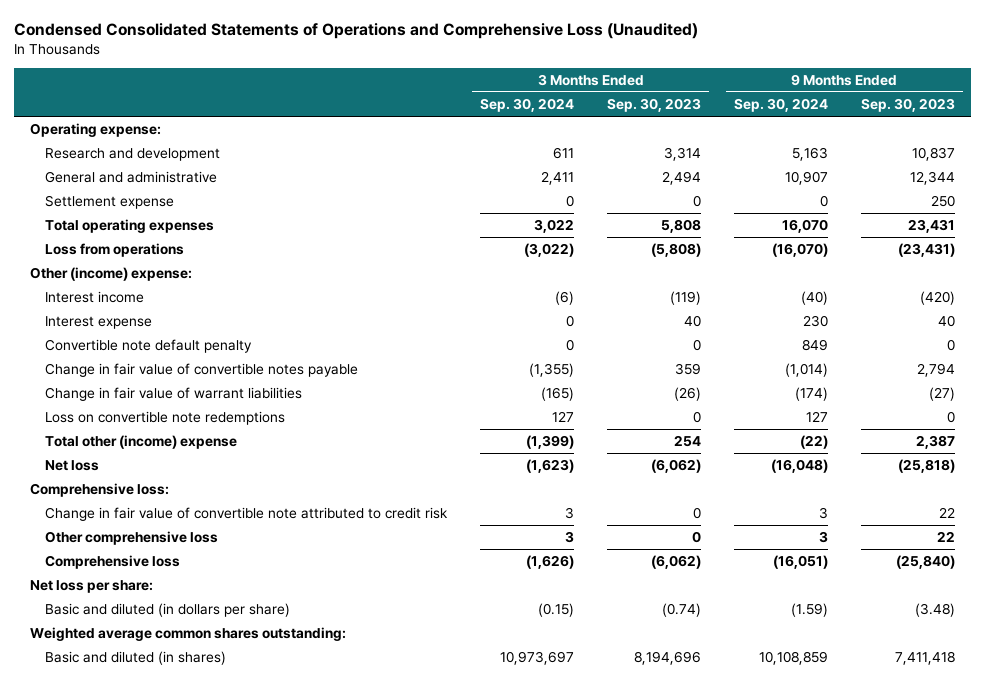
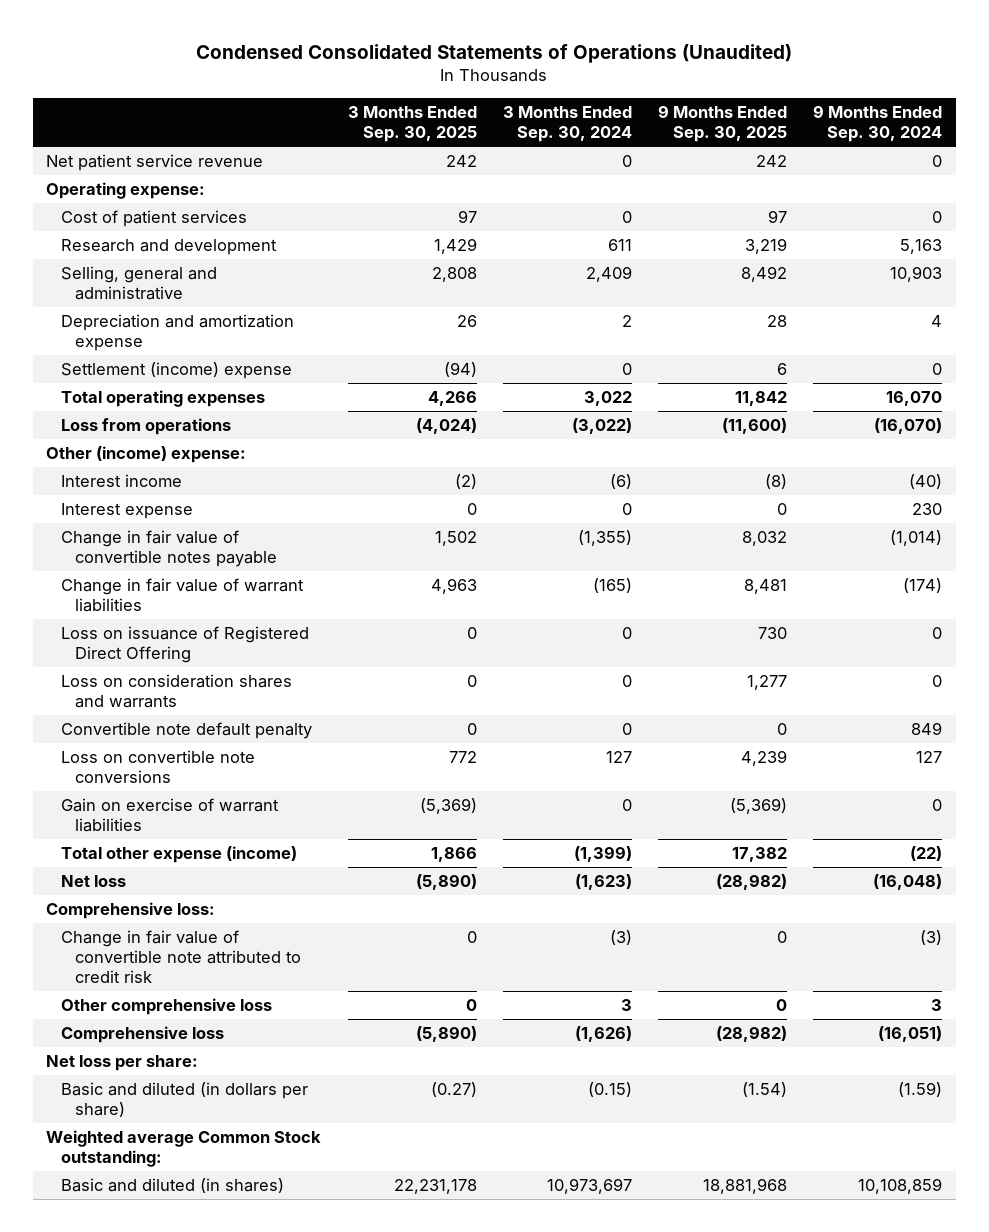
[13,23,698,40] Condensed Consolidated Statements of Operations and Comprehensive Loss (Unaudited) -> [196,43,793,63] Condensed Consolidated Statements of Operations (Unaudited)
[607,98,702,113] Sep. 30, 2023 -> none
[860,98,955,113] Sep. 30, 2023 -> none
none -> [347,106,477,143] 3 Months Ended Sep. 30, 2025
none -> [658,105,788,143] 9 Months Ended Sep. 30, 2025
none -> [46,154,264,172] Net patient service revenue
none -> [60,210,247,228] Cost of patient services
[45,171,218,184] General and administrative -> [60,266,217,301] Selling, general and administrative
[541,171,575,186] 2,411 -> [585,266,632,283] 2,409
[784,171,828,186] 10,907 -> [890,266,943,283] 10,903
none -> [60,314,294,352] Depreciation and amortization expense
[45,195,175,210] Settlement expense -> [60,362,292,380] Settlement (income) expense
none -> [60,626,309,664] Loss on issuance of Registered Direct Offering
none -> [60,674,292,709] Loss on consideration shares and warrants
[45,339,253,354] Convertible note default penalty -> [60,722,312,740] Convertible note default penalty
[45,411,286,426] Loss on convertible note redemptions -> [60,750,255,784] Loss on convertible note conversions
none -> [60,798,279,833] Gain on exercise of warrant liabilities
[45,435,238,450] Total other (income) expense -> [60,846,297,864] Total other expense (income)
[565,507,575,520] 3 -> [609,930,632,946] (3)
[818,507,828,520] 3 -> [920,930,943,946] (3)
[29,627,346,642] Weighted average common shares outstanding: -> [46,1130,322,1168] Weighted average Common Stock outstanding:

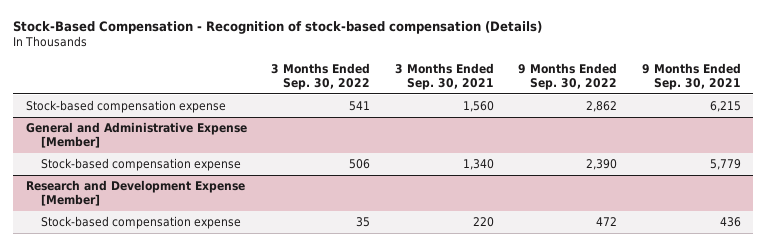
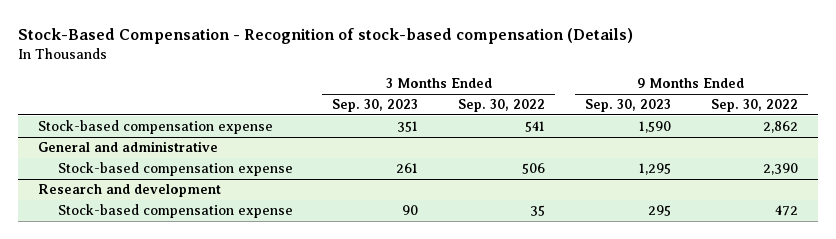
[394,62,494,90] 3 Months Ended Sep. 30, 2021 -> none
[641,62,741,90] 9 Months Ended Sep. 30, 2021 -> none
none -> [332,99,419,113] Sep. 30, 2023
none -> [584,99,671,113] Sep. 30, 2023
[25,122,247,149] General and Administrative Expense [Member] -> [38,141,219,153] General and administrative
[25,180,245,207] Research and Development Expense [Member] -> [38,184,222,198] Research and development

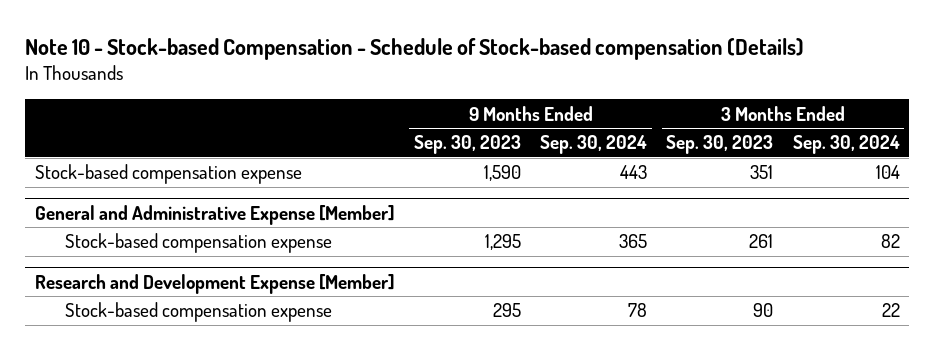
[18,28,634,45] Stock-Based Compensation - Recognition of stock-based compensation (Details) -> [25,37,805,60] Note 10 - Stock-based Compensation - Schedule of Stock-based compensation (Details)
[458,99,546,113] Sep. 30, 2022 -> none
[710,99,798,113] Sep. 30, 2022 -> none
none -> [540,135,648,155] Sep. 30, 2024
none -> [792,135,900,155] Sep. 30, 2024
[38,141,219,153] General and administrative -> [35,204,396,225] General and Administrative Expense [Member]
[38,184,222,198] Research and development -> [35,273,396,294] Research and Development Expense [Member]

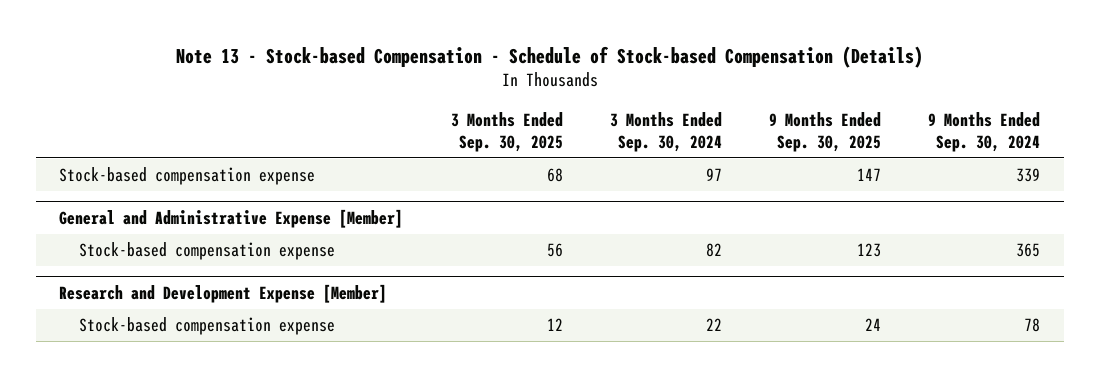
[25,37,805,60] Note 10 - Stock-based Compensation - Schedule of Stock-based compensation (Details) -> [175,45,923,68] Note 13 - Stock-based Compensation - Schedule of Stock-based Compensation (Details)
[414,135,522,155] Sep. 30, 2023 -> none
[666,135,774,155] Sep. 30, 2023 -> none
none -> [450,111,563,152] 3 Months Ended Sep. 30, 2025
none -> [769,111,882,152] 9 Months Ended Sep. 30, 2025
[620,165,648,180] 443 -> [1016,168,1041,183] 339
[875,165,900,180] 104 -> [705,168,722,182] 97

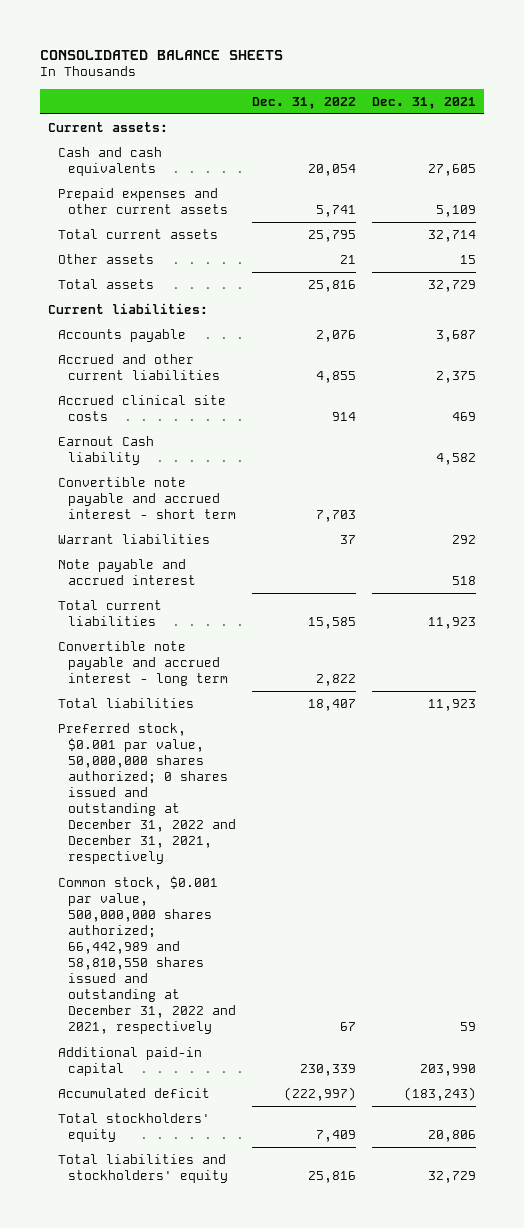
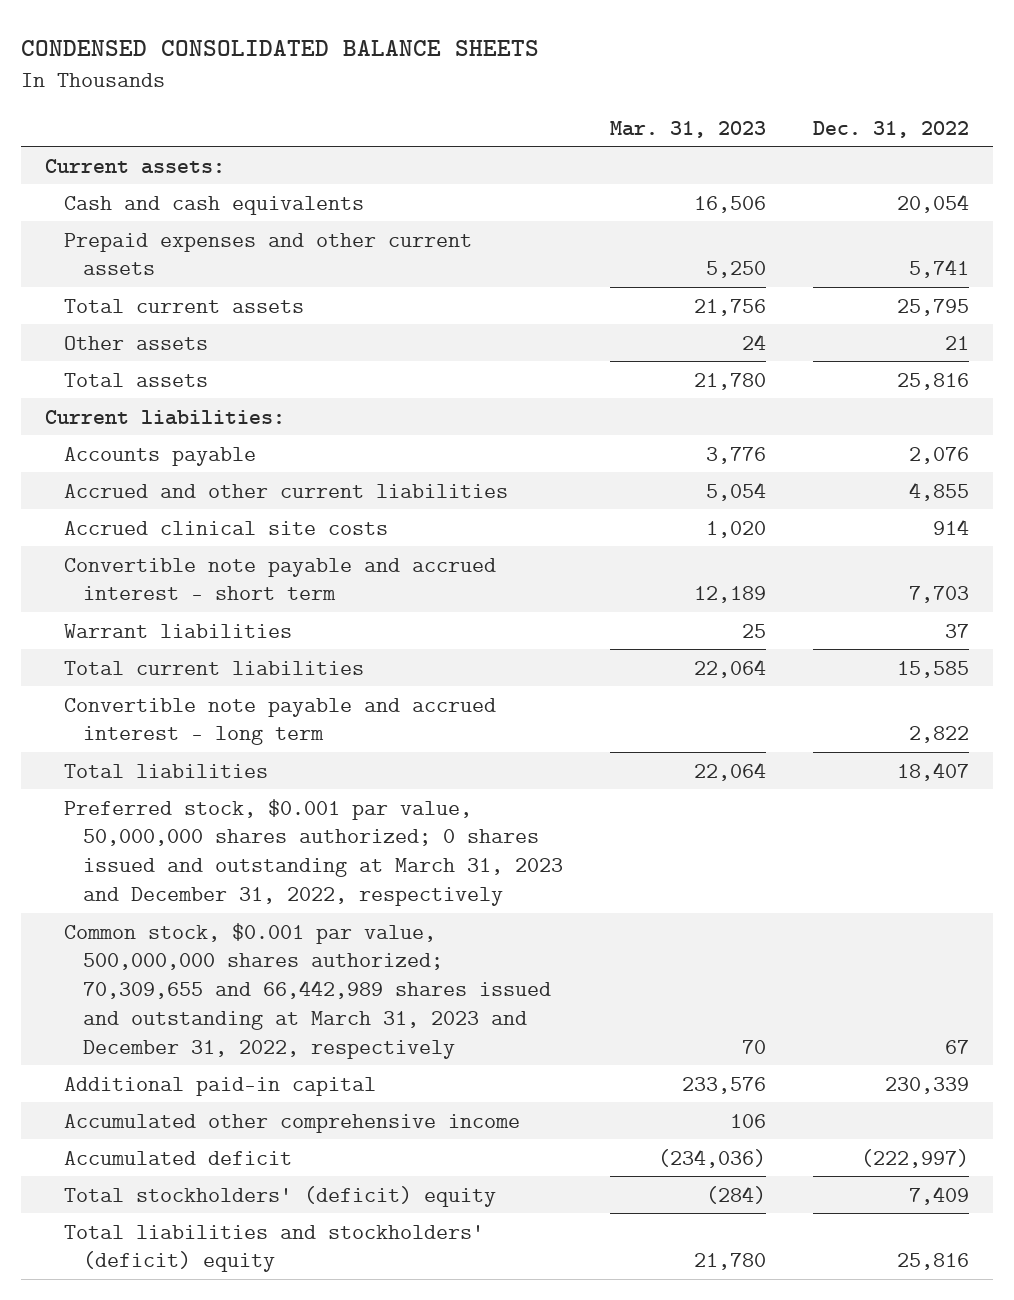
[40,49,284,60] CONSOLIDATED BALANCE SHEETS -> [21,40,540,57] CONDENSED CONSOLIDATED BALANCE SHEETS
[372,96,477,109] Dec. 31, 2021 -> none
none -> [609,120,766,138] Mar. 31, 2023
[58,435,155,465] Earnout Cash liability -> none
[58,558,196,585] Note payable and accrued interest -> none
[58,722,236,865] Preferred stock, $0.001 par value, 50,000,000 shares authorized; 0 shares issued and outstanding at December 31, 2022 and December 31, 2021, respectively -> [63,798,563,906] Preferred stock, $0.001 par value, 50,000,000 shares authorized; 0 shares issued and outstanding at March 31, 2023 and December 31, 2022, respectively
[58,875,236,1035] Common stock, $0.001 par value, 500,000,000 shares authorized; 66,442,989 and 58,810,550 shares issued and outstanding at December 31, 2022 and 2021, respectively -> [63,922,551,1059] Common stock, $0.001 par value, 500,000,000 shares authorized; 70,309,655 and 66,442,989 shares issued and outstanding at March 31, 2023 and December 31, 2022, respectively
none -> [63,1113,520,1133] Accumulated other comprehensive income
[58,1112,211,1142] Total stockholders' equity -> [63,1185,496,1207] Total stockholders' (deficit) equity
[58,1153,228,1183] Total liabilities and stockholders' equity -> [63,1224,484,1273] Total liabilities and stockholders' (deficit) equity

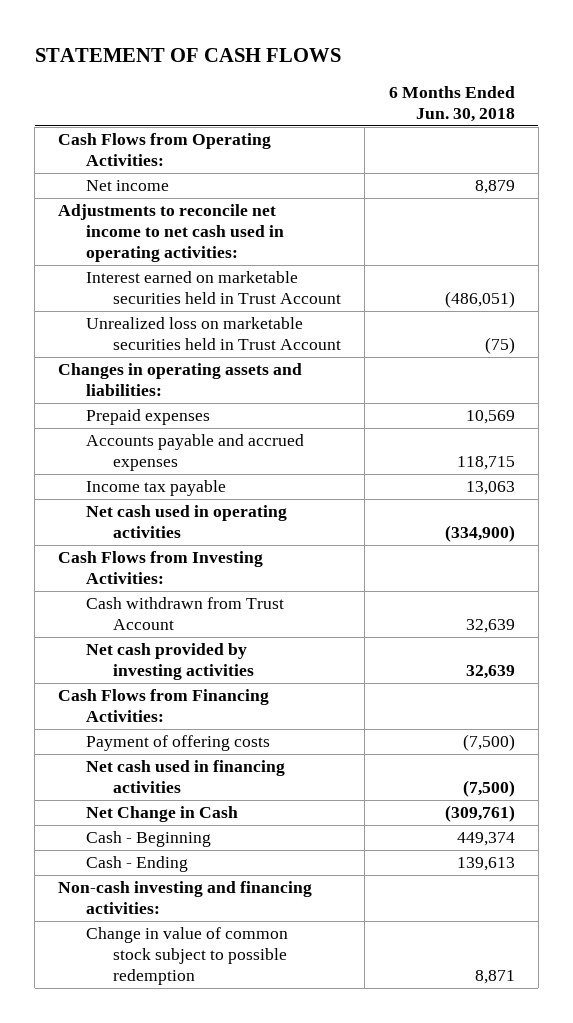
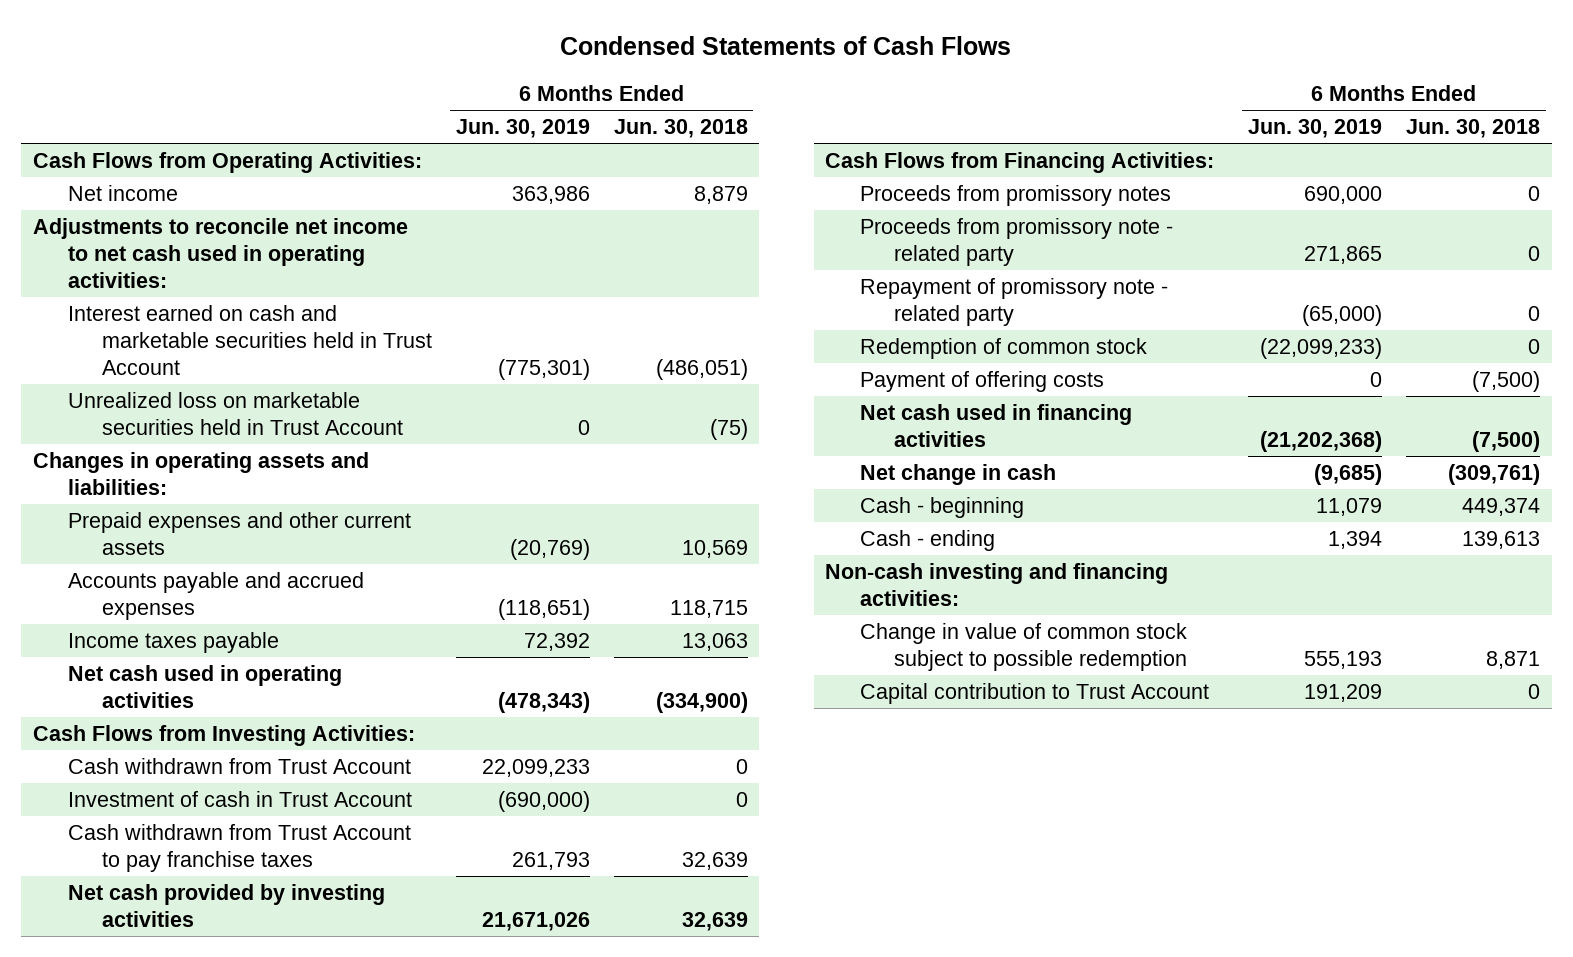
[34,48,341,63] STATEMENT OF CASH FLOWS -> [560,36,1012,56] Condensed Statements of Cash Flows
none -> [455,119,590,139] Jun. 30, 2019
[85,271,342,305] Interest earned on marketable securities held in Trust Account -> [67,305,433,375] Interest earned on cash and marketable securities held in Trust Account
[85,409,210,426] Prepaid expenses -> [67,512,411,555] Prepaid expenses and other current assets
[85,480,226,497] Income tax payable -> [67,632,279,654] Income taxes payable
[465,619,515,634] 32,639 -> [735,759,748,775] 0
none -> [67,791,412,808] Investment of cash in Trust Account
none -> [67,824,411,872] Cash withdrawn from Trust Account to pay franchise taxes
none -> [859,185,1171,207] Proceeds from promissory notes
none -> [859,218,1173,266] Proceeds from promissory note - related party
none -> [859,278,1168,326] Repayment of promissory note - related party
none -> [859,338,1147,360] Redemption of common stock
[85,806,238,823] Net Change in Cash -> [859,464,1056,486] Net change in cash
[85,831,211,848] Cash - Beginning -> [859,497,1024,519] Cash - beginning
[85,856,188,873] Cash - Ending -> [859,530,995,552] Cash - ending
none -> [859,683,1209,705] Capital contribution to Trust Account

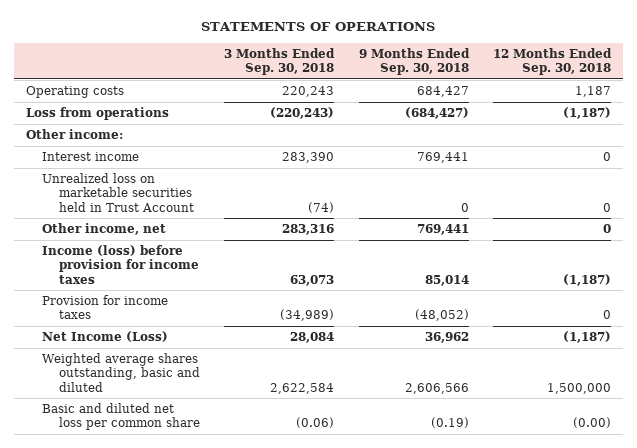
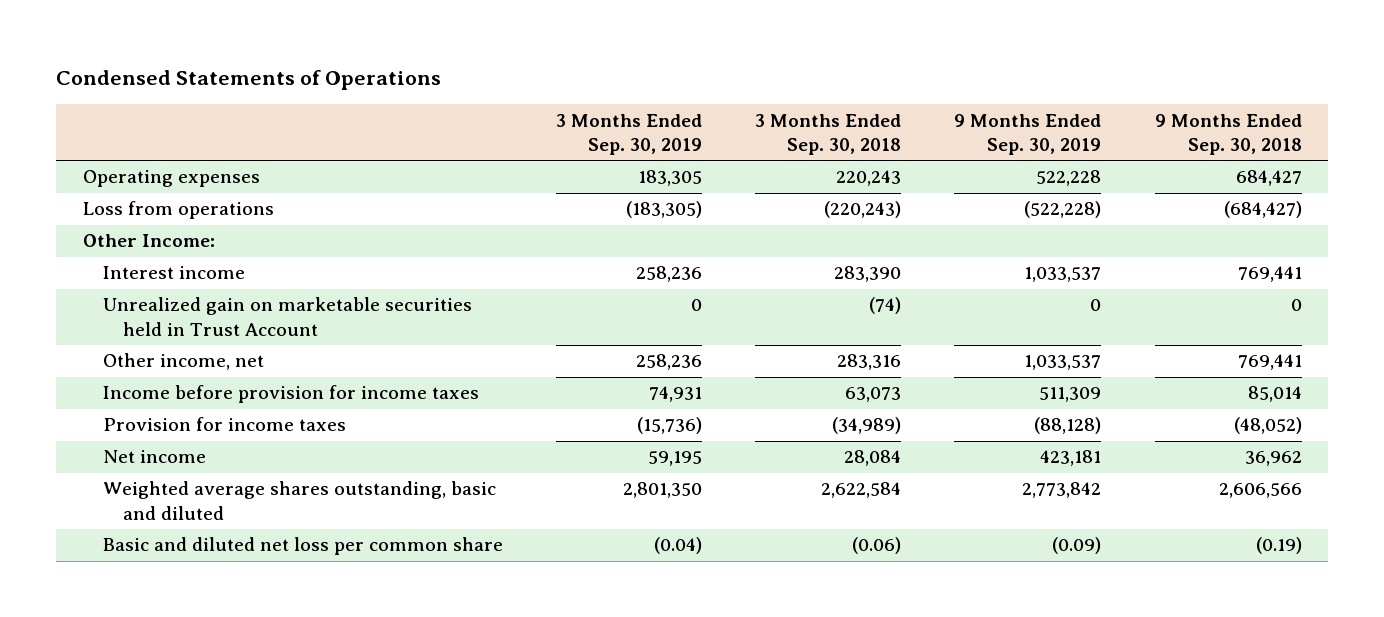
[201,22,436,32] STATEMENTS OF OPERATIONS -> [55,70,441,91] Condensed Statements of Operations
[492,47,612,76] 12 Months Ended Sep. 30, 2018 -> none
none -> [555,113,702,155] 3 Months Ended Sep. 30, 2019
none -> [954,113,1102,155] 9 Months Ended Sep. 30, 2019
[25,86,124,99] Operating costs -> [82,170,260,188] Operating expenses
[25,129,123,140] Other income: -> [82,234,215,248] Other Income:
[42,173,194,212] Unrealized loss on marketable securities held in Trust Account -> [102,297,472,336] Unrealized gain on marketable securities held in Trust Account
[42,245,199,284] Income (loss) before provision for income taxes -> [102,385,479,404] Income before provision for income taxes
[42,331,169,343] Net Income (Loss) -> [102,450,206,464] Net income

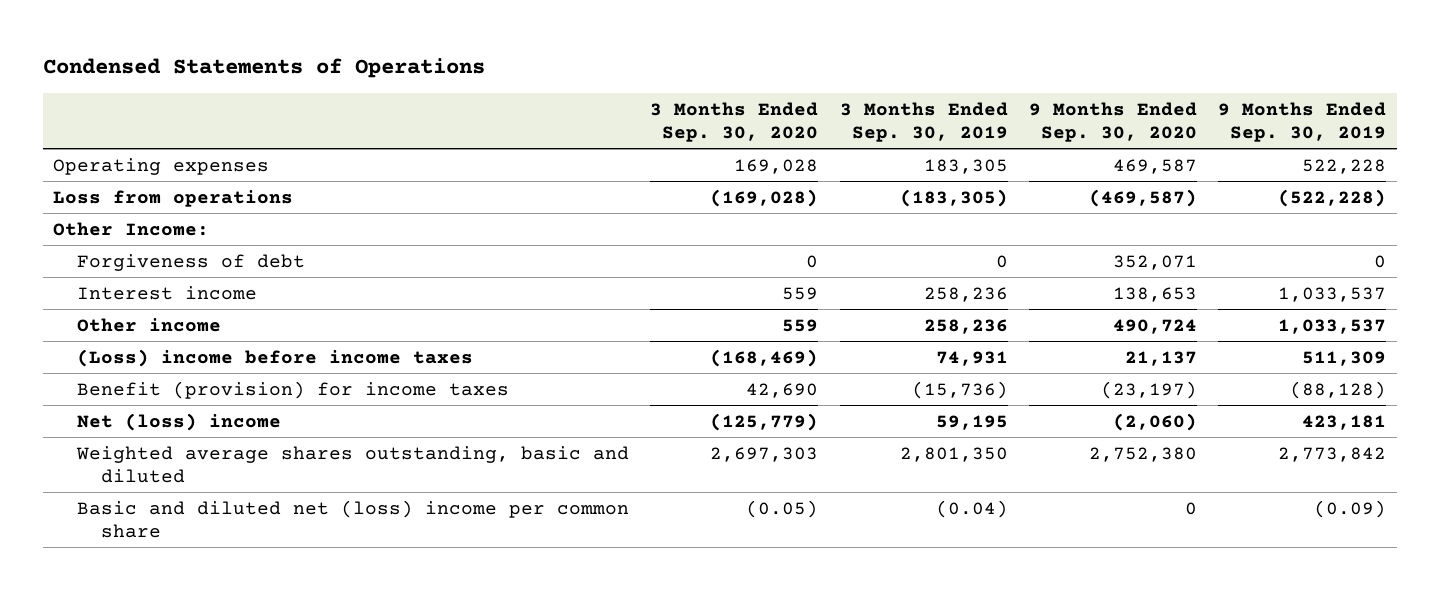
[755,113,902,155] 3 Months Ended Sep. 30, 2018 -> none
[1154,113,1302,155] 9 Months Ended Sep. 30, 2018 -> none
none -> [650,101,819,142] 3 Months Ended Sep. 30, 2020
none -> [1028,101,1197,142] 9 Months Ended Sep. 30, 2020
none -> [77,253,306,271] Forgiveness of debt
[102,297,472,336] Unrealized gain on marketable securities held in Trust Account -> none
[102,353,264,371] Other income, net -> [77,317,222,332] Other income
[102,385,479,404] Income before provision for income taxes -> [77,348,474,367] (Loss) income before income taxes
[102,417,346,432] Provision for income taxes -> [77,380,510,399] Benefit (provision) for income taxes
[102,450,206,464] Net income -> [77,412,282,431] Net (loss) income
[102,537,503,556] Basic and diluted net loss per common share -> [77,499,630,538] Basic and diluted net (loss) income per common share

